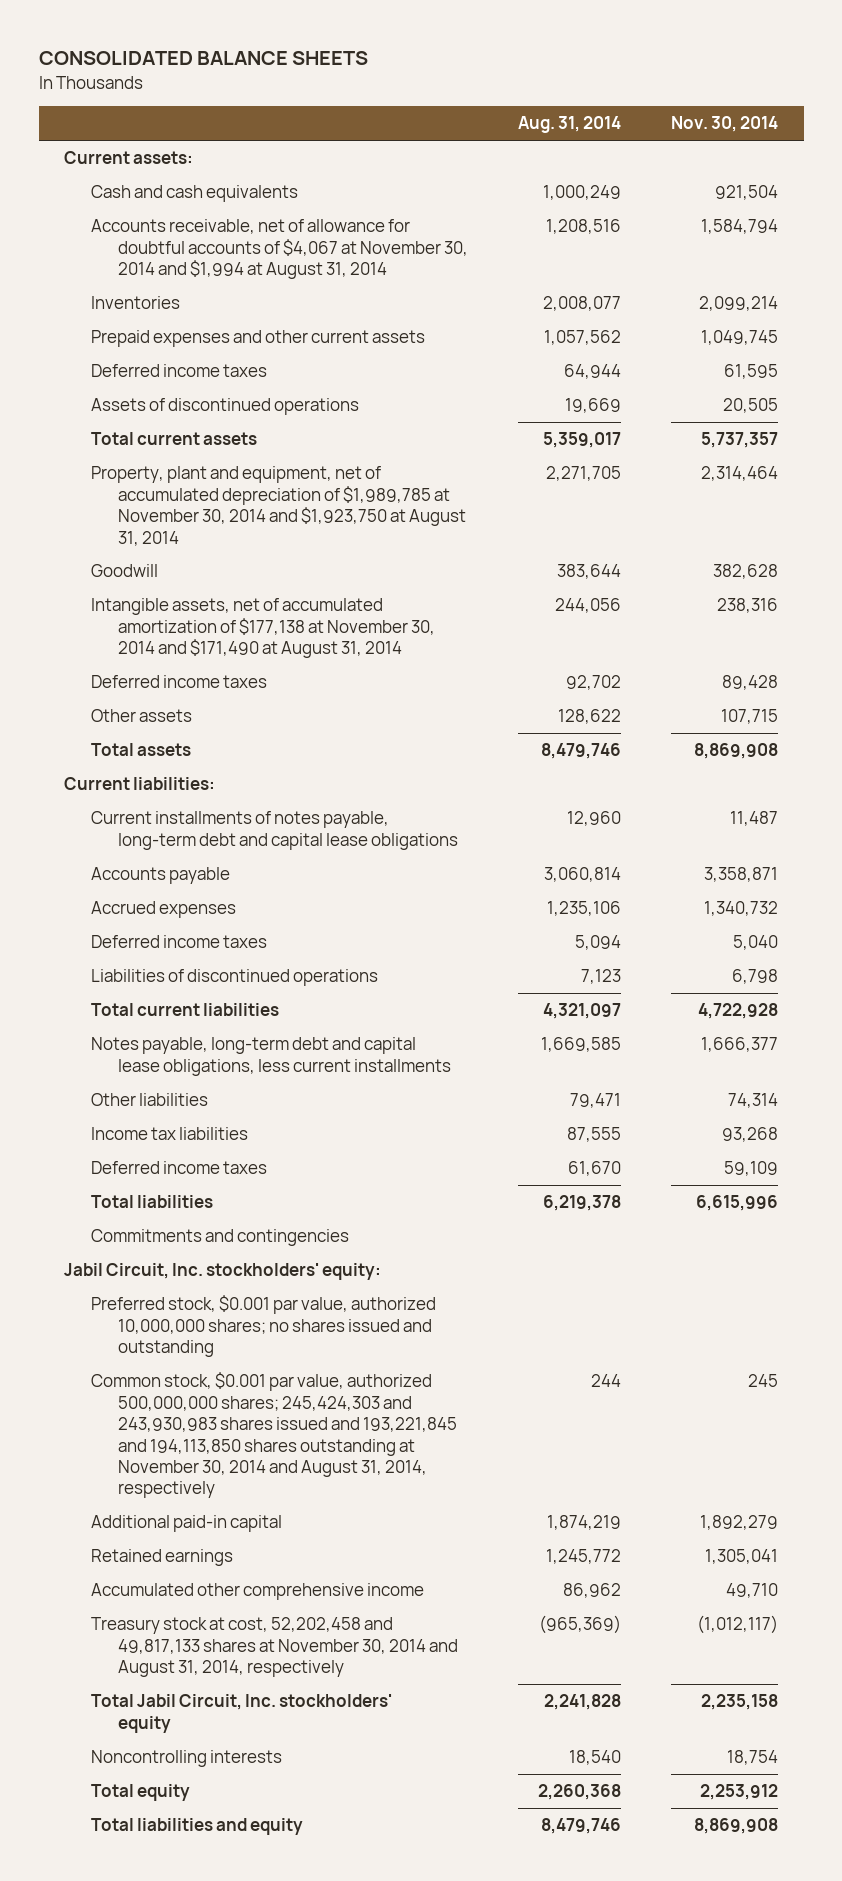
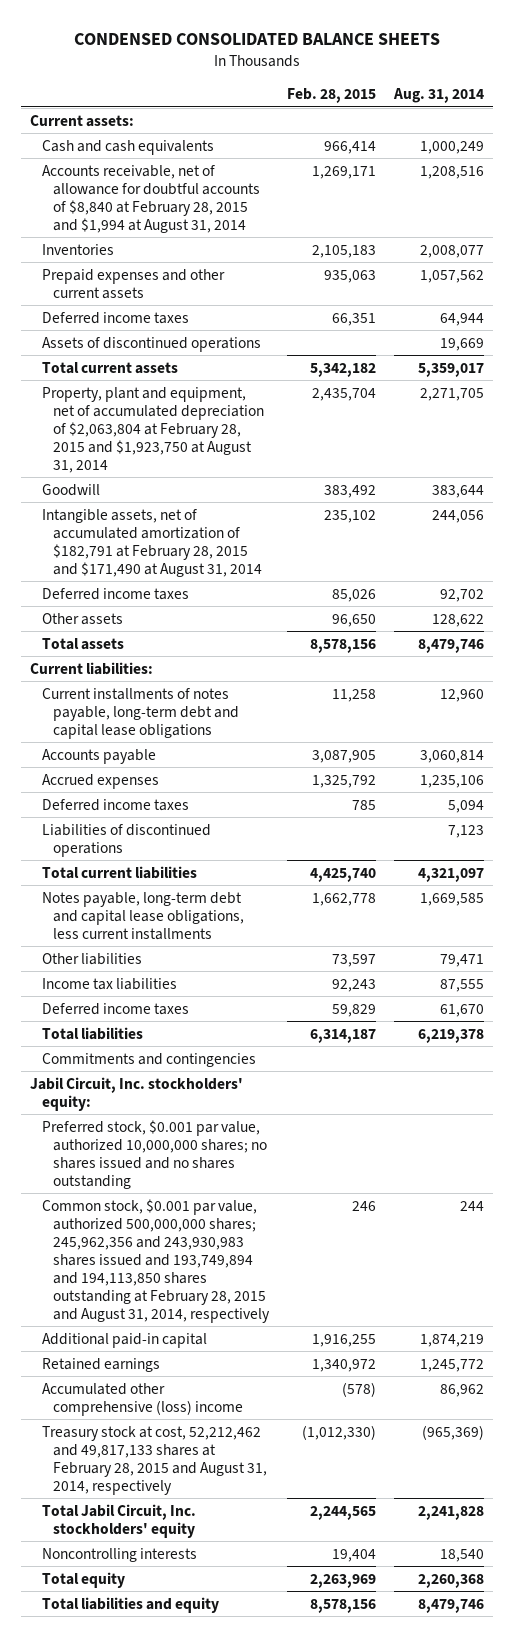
[38,51,368,66] CONSOLIDATED BALANCE SHEETS -> [74,33,441,46] CONDENSED CONSOLIDATED BALANCE SHEETS
[671,116,779,133] Nov. 30, 2014 -> none
none -> [287,88,377,104] Feb. 28, 2015
[90,219,468,280] Accounts receivable, net of allowance for doubtful accounts of $4,067 at November 30, 2014 and $1,994 at August 31, 2014 -> [41,164,260,233] Accounts receivable, net of allowance for doubtful accounts of $8,840 at February 28, 2015 and $1,994 at August 31, 2014
[90,466,466,546] Property, plant and equipment, net of accumulated depreciation of $1,989,785 at November 30, 2014 and $1,923,750 at August 31, 2014 -> [41,386,264,473] Property, plant and equipment, net of accumulated depreciation of $2,063,804 at February 28, 2015 and $1,923,750 at August 31, 2014
[90,598,435,659] Intangible assets, net of accumulated amortization of $177,138 at November 30, 2014 and $171,490 at August 31, 2014 -> [41,508,262,577] Intangible assets, net of accumulated amortization of $182,791 at February 28, 2015 and $171,490 at August 31, 2014
[90,1295,436,1358] Preferred stock, $0.001 par value, authorized 10,000,000 shares; no shares issued and outstanding -> [41,1119,267,1189] Preferred stock, $0.001 par value, authorized 10,000,000 shares; no shares issued and no shares outstanding
[90,1372,457,1499] Common stock, $0.001 par value, authorized 500,000,000 shares; 245,424,303 and 243,930,983 shares issued and 193,221,845 and 194,113,850 shares outstanding at November 30, 2014 and August 31, 2014, respectively -> [41,1198,270,1323] Common stock, $0.001 par value, authorized 500,000,000 shares; 245,962,356 and 243,930,983 shares issued and 193,749,894 and 194,113,850 shares outstanding at February 28, 2015 and August 31, 2014, respectively
[90,1583,424,1601] Accumulated other comprehensive income -> [41,1382,243,1416] Accumulated other comprehensive (loss) income
[90,1617,458,1678] Treasury stock at cost, 52,202,458 and 49,817,133 shares at November 30, 2014 and August 31, 2014, respectively -> [41,1425,267,1495] Treasury stock at cost, 52,212,462 and 49,817,133 shares at February 28, 2015 and August 31, 2014, respectively

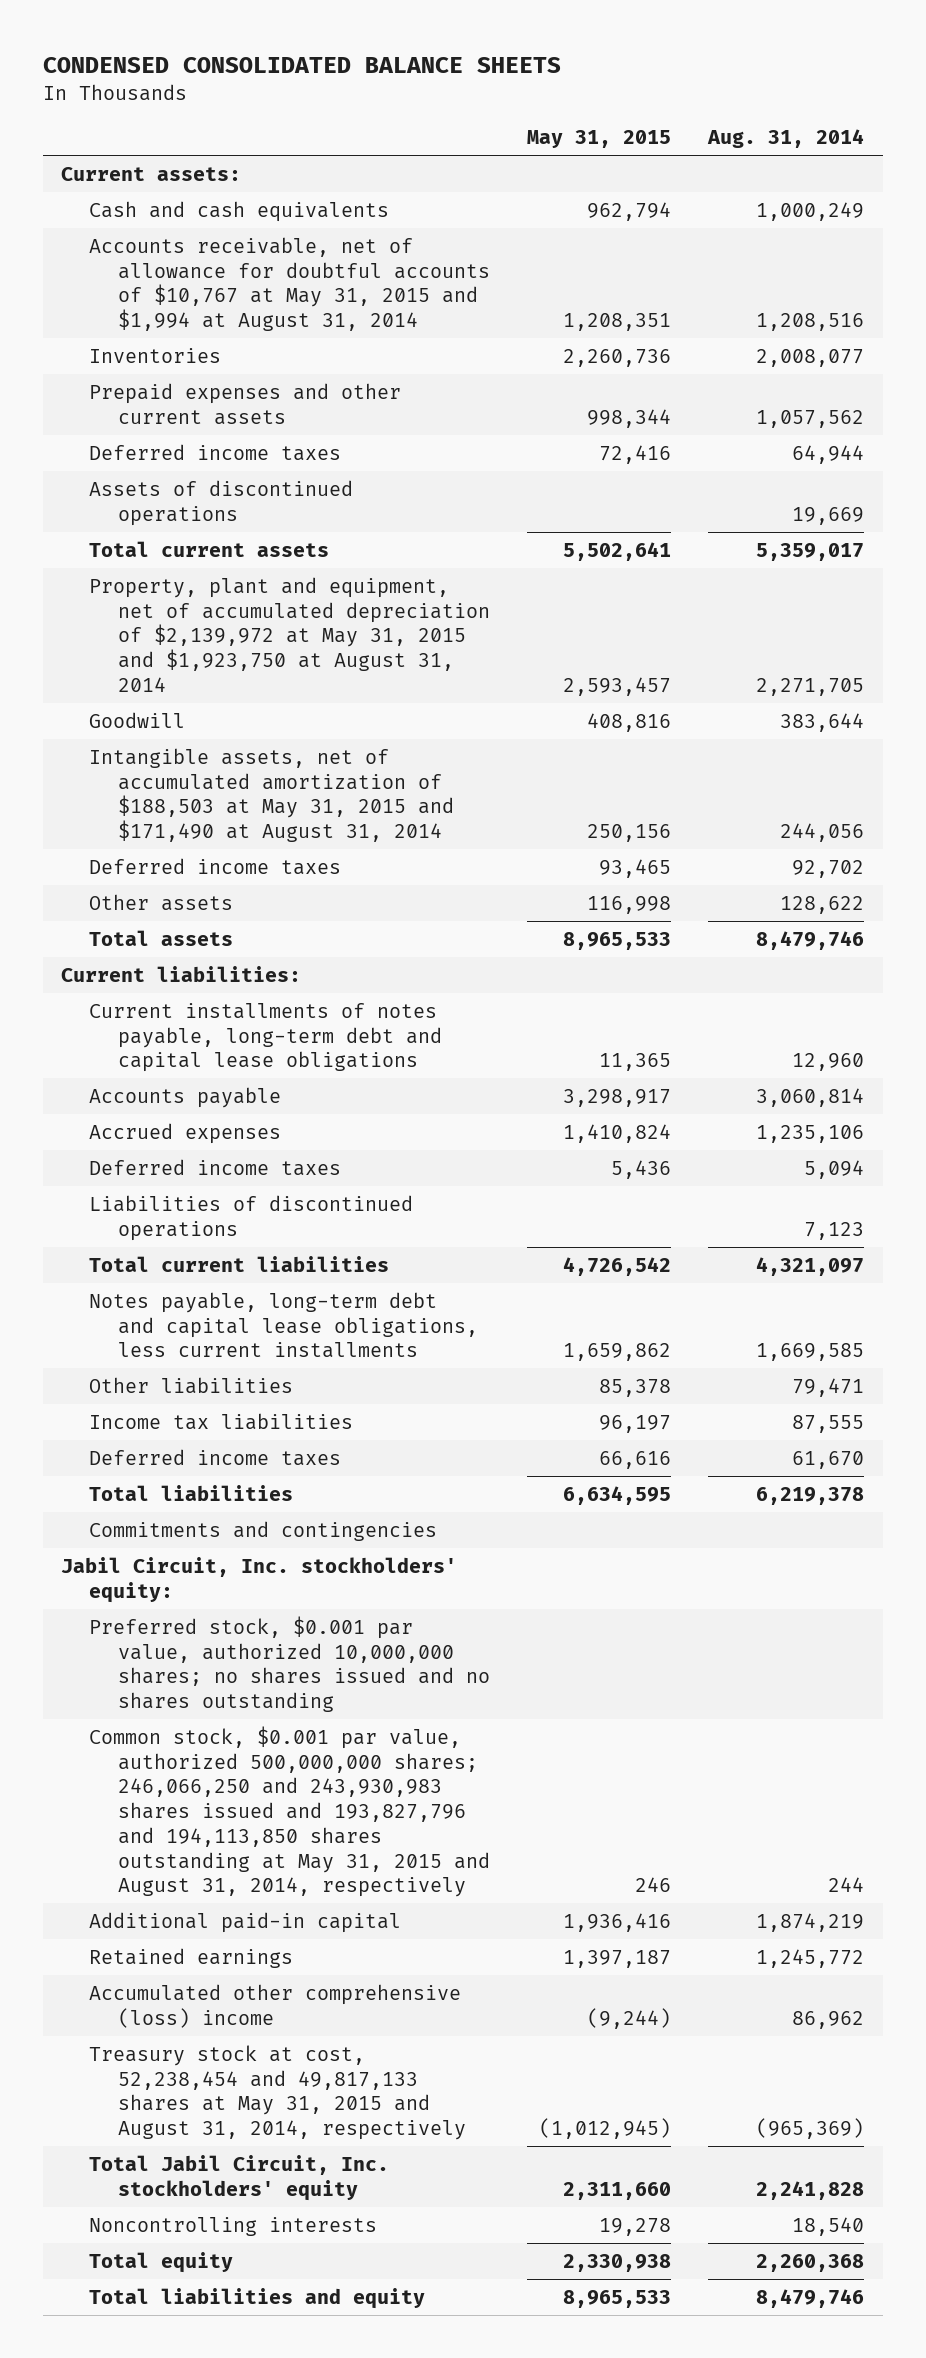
[287,88,377,104] Feb. 28, 2015 -> none
none -> [527,130,672,149] May 31, 2015
[41,164,260,233] Accounts receivable, net of allowance for doubtful accounts of $8,840 at February 28, 2015 and $1,994 at August 31, 2014 -> [89,236,490,332] Accounts receivable, net of allowance for doubtful accounts of $10,767 at May 31, 2015 and $1,994 at August 31, 2014
[41,386,264,473] Property, plant and equipment, net of accumulated depreciation of $2,063,804 at February 28, 2015 and $1,923,750 at August 31, 2014 -> [89,576,490,692] Property, plant and equipment, net of accumulated depreciation of $2,139,972 at May 31, 2015 and $1,923,750 at August 31, 2014
[41,508,262,577] Intangible assets, net of accumulated amortization of $182,791 at February 28, 2015 and $171,490 at August 31, 2014 -> [89,747,454,843] Intangible assets, net of accumulated amortization of $188,503 at May 31, 2015 and $171,490 at August 31, 2014
[41,1198,270,1323] Common stock, $0.001 par value, authorized 500,000,000 shares; 245,962,356 and 243,930,983 shares issued and 193,749,894 and 194,113,850 shares outstanding at February 28, 2015 and August 31, 2014, respectively -> [89,1725,490,1898] Common stock, $0.001 par value, authorized 500,000,000 shares; 246,066,250 and 243,930,983 shares issued and 193,827,796 and 194,113,850 shares outstanding at May 31, 2015 and August 31, 2014, respectively
[41,1425,267,1495] Treasury stock at cost, 52,212,462 and 49,817,133 shares at February 28, 2015 and August 31, 2014, respectively -> [89,2044,466,2141] Treasury stock at cost, 52,238,454 and 49,817,133 shares at May 31, 2015 and August 31, 2014, respectively

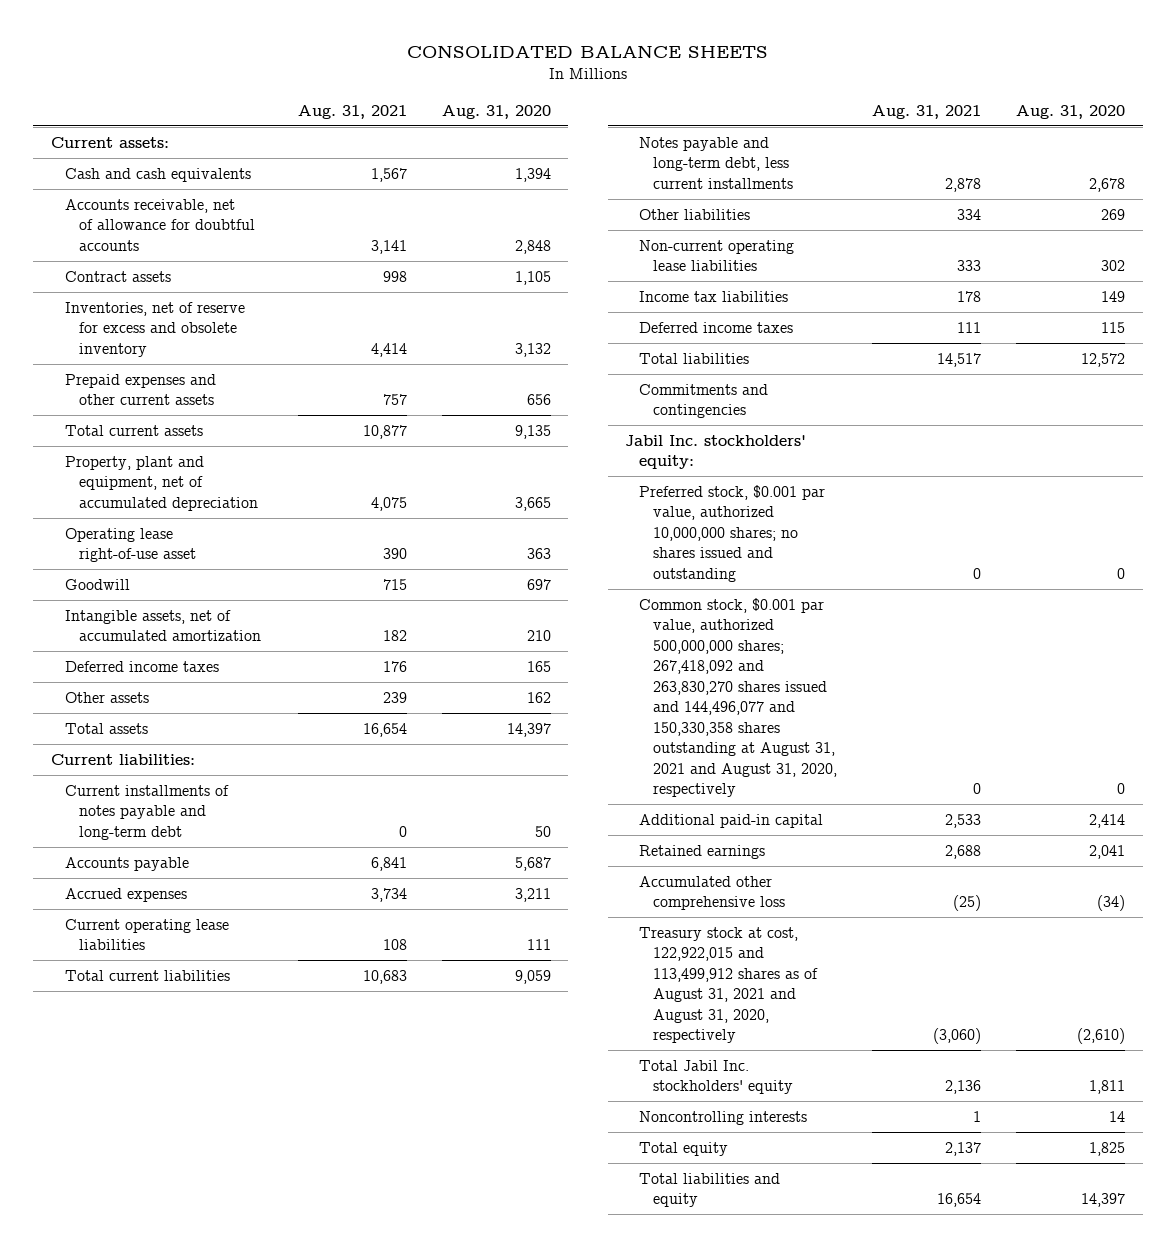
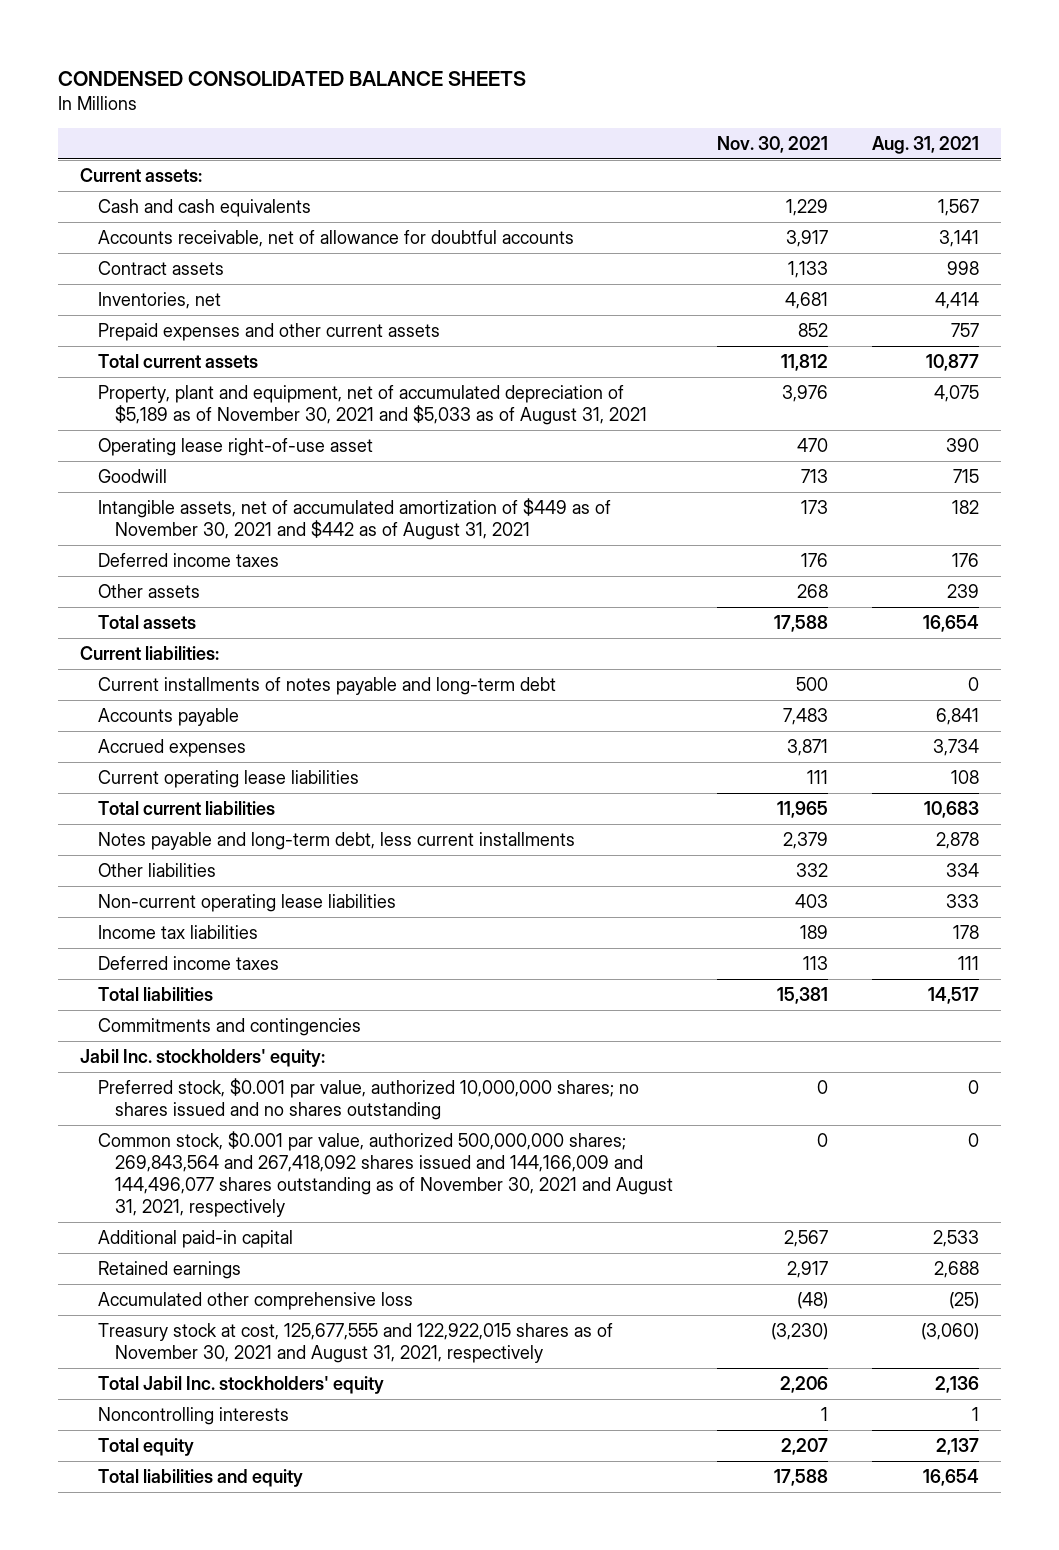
[407,44,769,58] CONSOLIDATED BALANCE SHEETS -> [58,71,527,87] CONDENSED CONSOLIDATED BALANCE SHEETS
[441,104,551,119] Aug. 31, 2020 -> none
none -> [717,135,829,153] Nov. 30, 2021
[64,301,245,357] Inventories, net of reserve for excess and obsolete inventory -> [97,291,221,309] Inventories, net
[64,455,259,511] Property, plant and equipment, net of accumulated depreciation -> [97,384,648,426] Property, plant and equipment, net of accumulated depreciation of $5,189 as of November 30, 2021 and $5,033 as of August 31, 2021
[64,609,262,642] Intangible assets, net of accumulated amortization -> [97,497,611,541] Intangible assets, net of accumulated amortization of $449 as of November 30, 2021 and $442 as of August 31, 2021
[639,484,826,582] Preferred stock, $0.001 par value, authorized 10,000,000 shares; no shares issued and outstanding -> [97,1077,639,1121] Preferred stock, $0.001 par value, authorized 10,000,000 shares; no shares issued and no shares outstanding
[639,597,838,798] Common stock, $0.001 par value, authorized 500,000,000 shares; 267,418,092 and 263,830,270 shares issued and 144,496,077 and 150,330,358 shares outstanding at August 31, 2021 and August 31, 2020, respectively -> [97,1130,674,1218] Common stock, $0.001 par value, authorized 500,000,000 shares; 269,843,564 and 267,418,092 shares issued and 144,166,009 and 144,496,077 shares outstanding as of November 30, 2021 and August 31, 2021, respectively
[639,926,819,1044] Treasury stock at cost, 122,922,015 and 113,499,912 shares as of August 31, 2021 and August 31, 2020, respectively -> [97,1322,613,1364] Treasury stock at cost, 125,677,555 and 122,922,015 shares as of November 30, 2021 and August 31, 2021, respectively

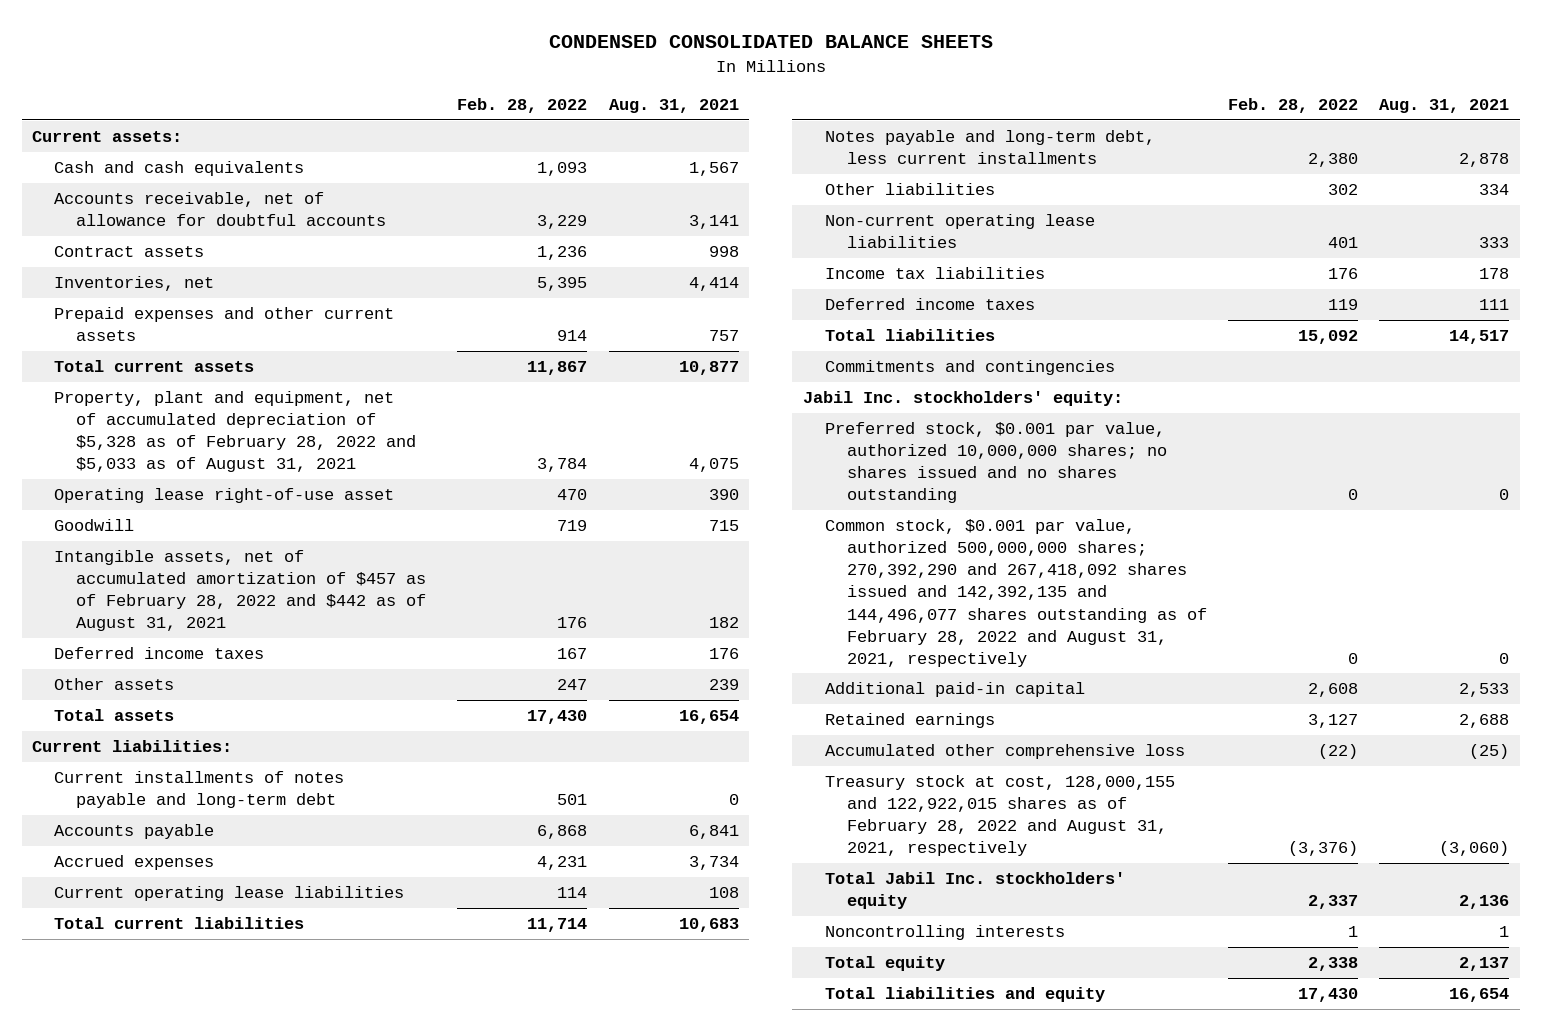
[717,135,829,153] Nov. 30, 2021 -> none
none -> [457,97,588,113] Feb. 28, 2022
[97,384,648,426] Property, plant and equipment, net of accumulated depreciation of $5,189 as of November 30, 2021 and $5,033 as of August 31, 2021 -> [54,390,416,473] Property, plant and equipment, net of accumulated depreciation of $5,328 as of February 28, 2022 and $5,033 as of August 31, 2021
[97,497,611,541] Intangible assets, net of accumulated amortization of $449 as of November 30, 2021 and $442 as of August 31, 2021 -> [54,549,426,632] Intangible assets, net of accumulated amortization of $457 as of February 28, 2022 and $442 as of August 31, 2021
[97,1130,674,1218] Common stock, $0.001 par value, authorized 500,000,000 shares; 269,843,564 and 267,418,092 shares issued and 144,166,009 and 144,496,077 shares outstanding as of November 30, 2021 and August 31, 2021, respectively -> [824,518,1207,667] Common stock, $0.001 par value, authorized 500,000,000 shares; 270,392,290 and 267,418,092 shares issued and 142,392,135 and 144,496,077 shares outstanding as of February 28, 2022 and August 31, 2021, respectively
[97,1322,613,1364] Treasury stock at cost, 125,677,555 and 122,922,015 shares as of November 30, 2021 and August 31, 2021, respectively -> [824,774,1175,857] Treasury stock at cost, 128,000,155 and 122,922,015 shares as of February 28, 2022 and August 31, 2021, respectively

